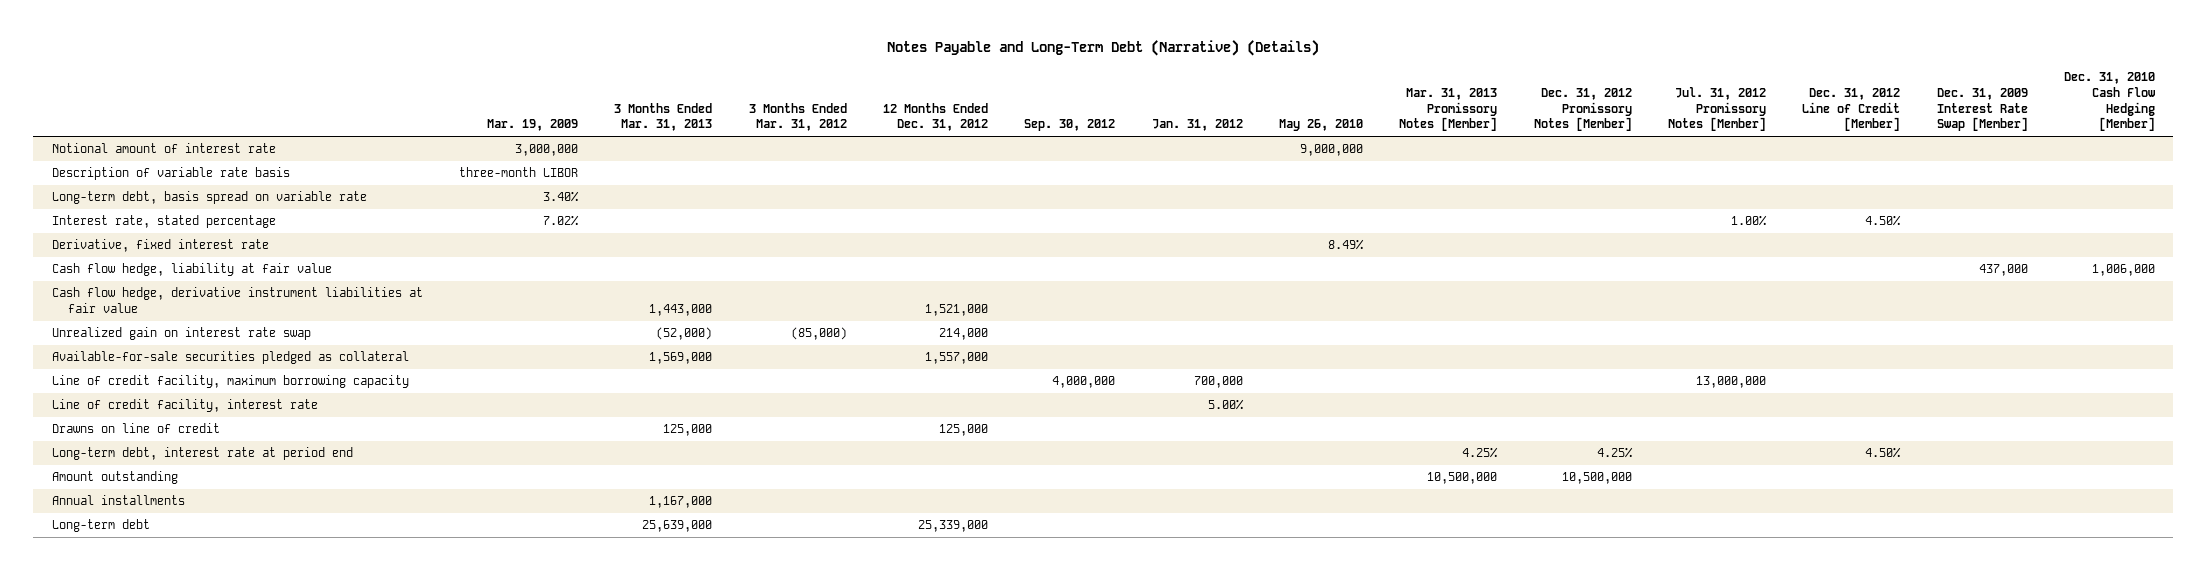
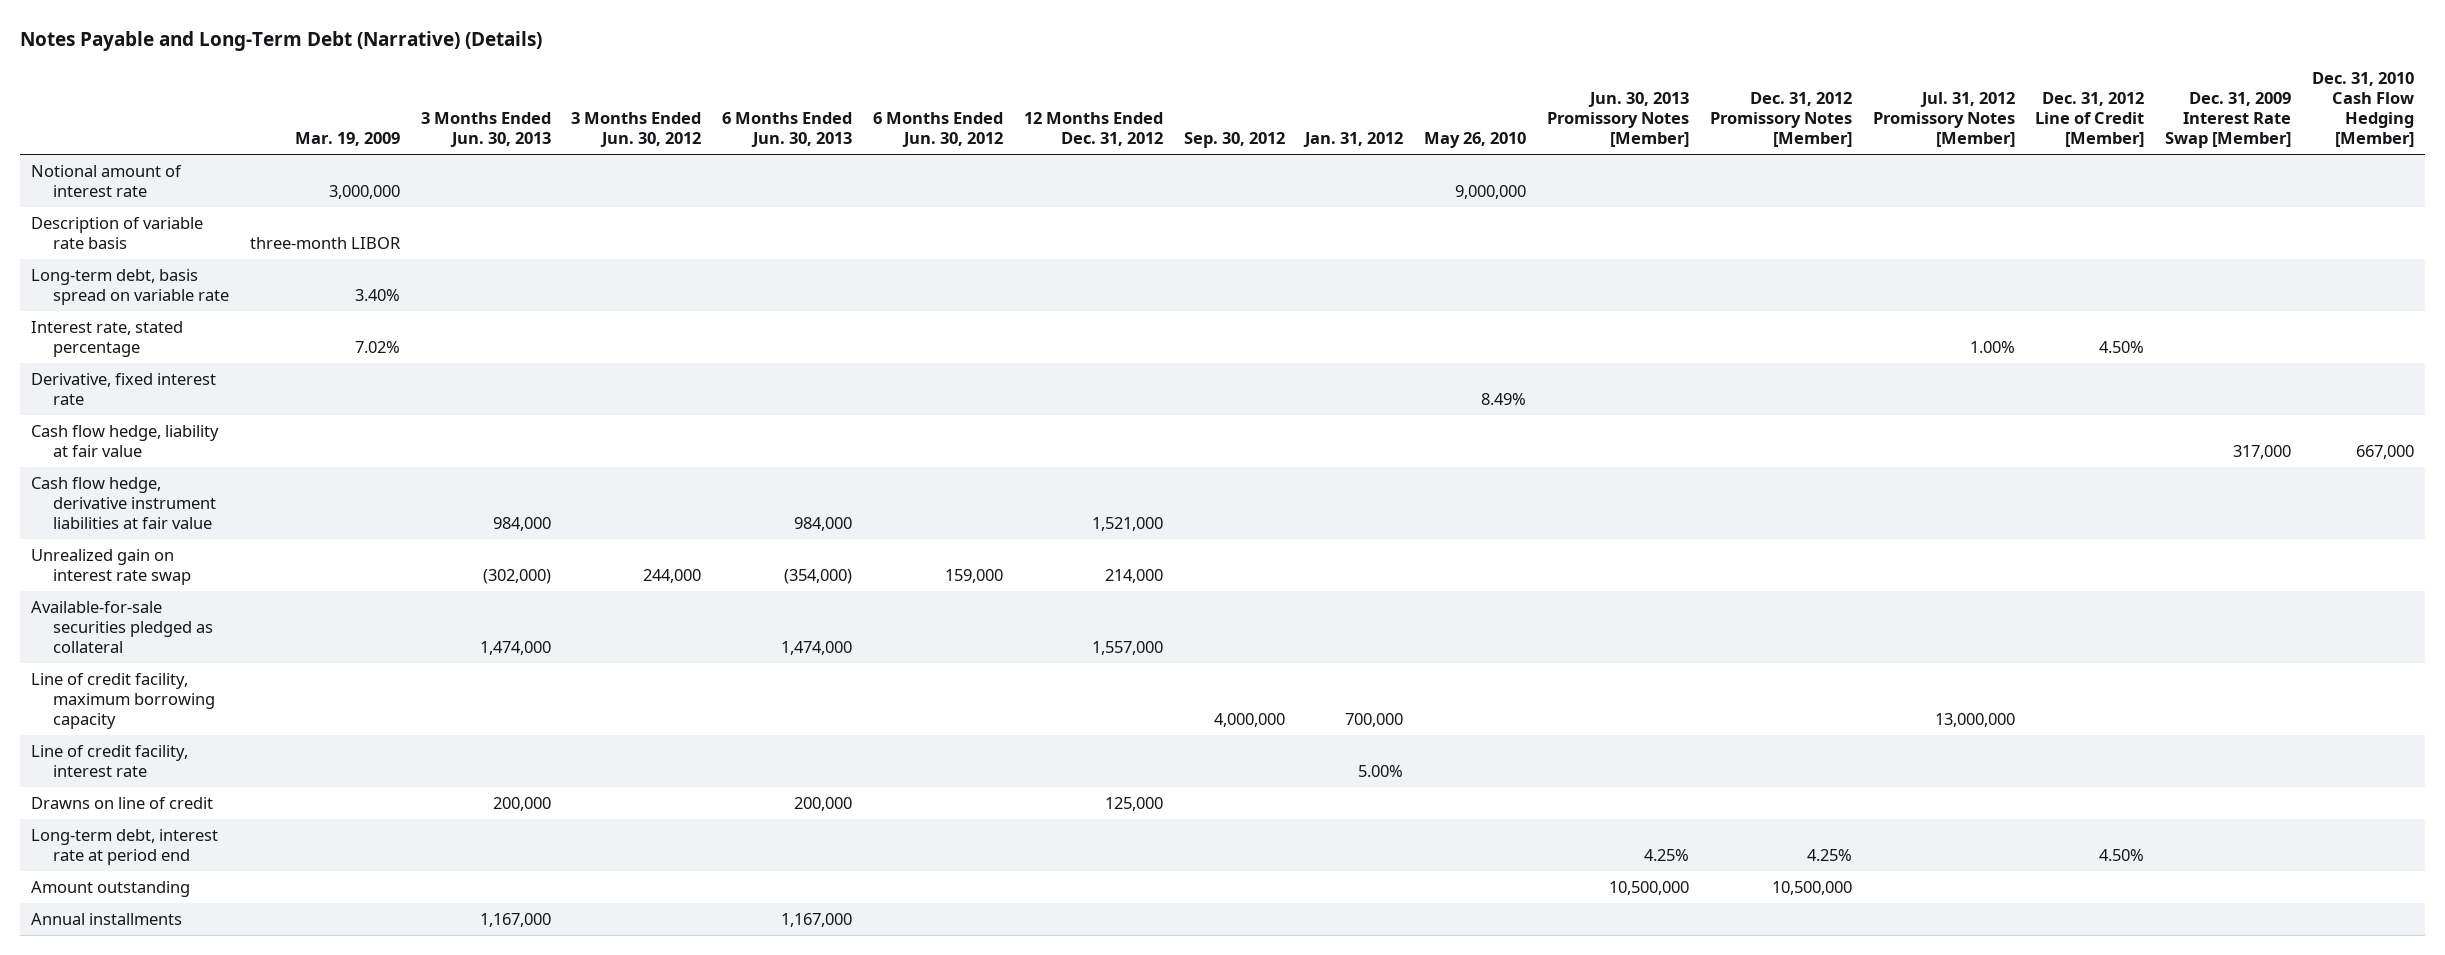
[614,102,713,132] 3 Months Ended Mar. 31, 2013 -> none
[748,102,847,132] 3 Months Ended Mar. 31, 2012 -> none
[1399,87,1498,132] Mar. 31, 2013 Promissory Notes [Member] -> none
none -> [420,111,551,147] 3 Months Ended Jun. 30, 2013
none -> [571,111,702,147] 3 Months Ended Jun. 30, 2012
none -> [722,111,853,147] 6 Months Ended Jun. 30, 2013
none -> [873,111,1004,147] 6 Months Ended Jun. 30, 2012
none -> [1547,92,1690,147] Jun. 30, 2013 Promissory Notes [Member]
[1978,264,2028,277] 437,000 -> [2233,444,2292,459] 317,000
[2091,264,2155,277] 1,006,000 -> [2356,444,2415,459] 667,000
[51,519,150,533] Long-term debt -> none

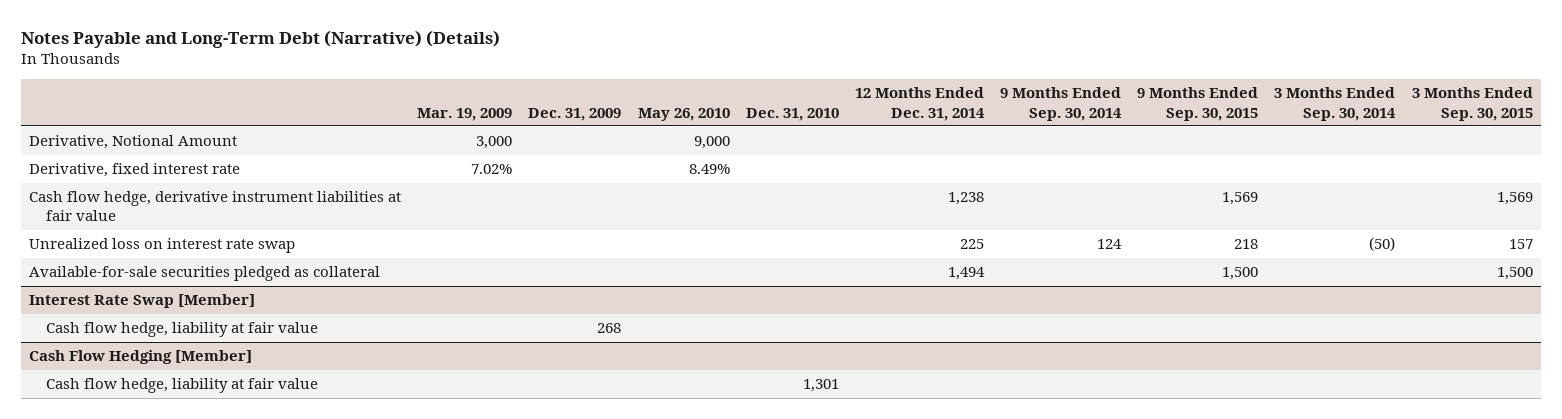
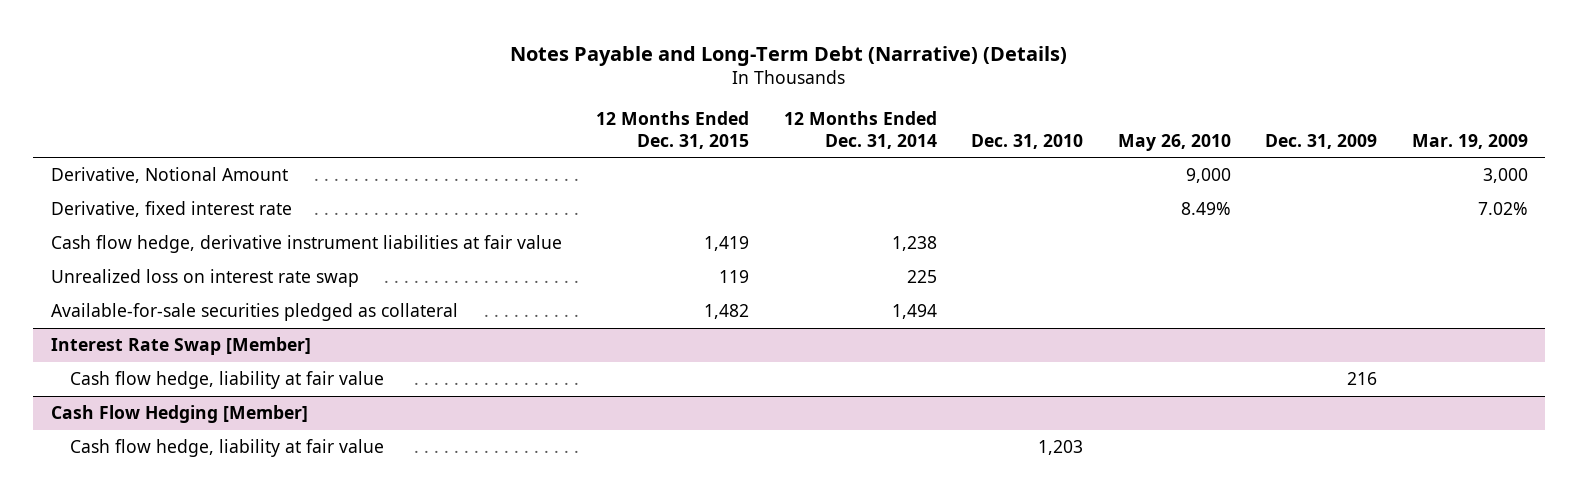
[1000,87,1123,121] 9 Months Ended Sep. 30, 2014 -> none
[1137,87,1259,121] 9 Months Ended Sep. 30, 2015 -> none
[1274,87,1397,121] 3 Months Ended Sep. 30, 2014 -> none
[1411,87,1533,121] 3 Months Ended Sep. 30, 2015 -> none
none -> [596,110,750,149] 12 Months Ended Dec. 31, 2015
[597,323,622,334] 268 -> [1347,372,1378,386] 216
[802,379,839,393] 1,301 -> [1038,440,1084,456] 1,203

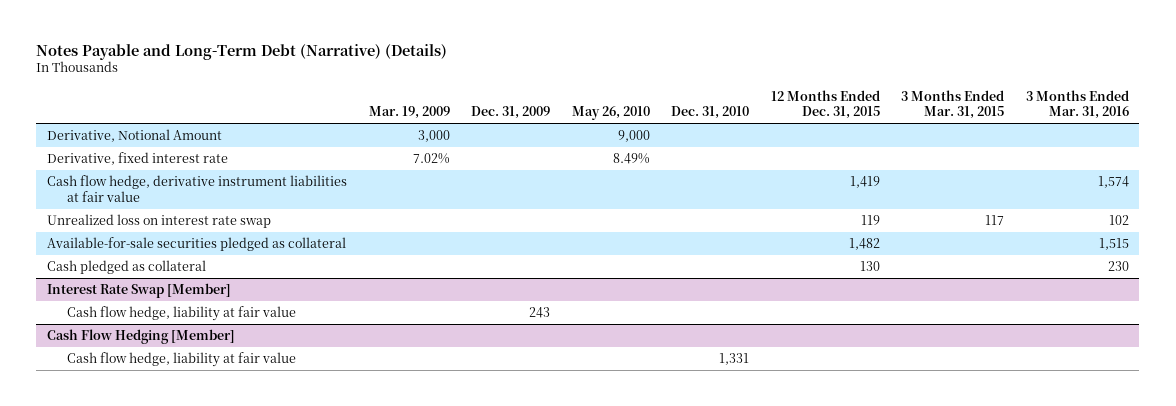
[783,110,937,149] 12 Months Ended Dec. 31, 2014 -> none
none -> [901,89,1005,120] 3 Months Ended Mar. 31, 2015
none -> [1025,89,1129,120] 3 Months Ended Mar. 31, 2016
none -> [47,260,207,275] Cash pledged as collateral
[1347,372,1378,386] 216 -> [529,307,551,319] 243
[1038,440,1084,456] 1,203 -> [719,353,750,366] 1,331

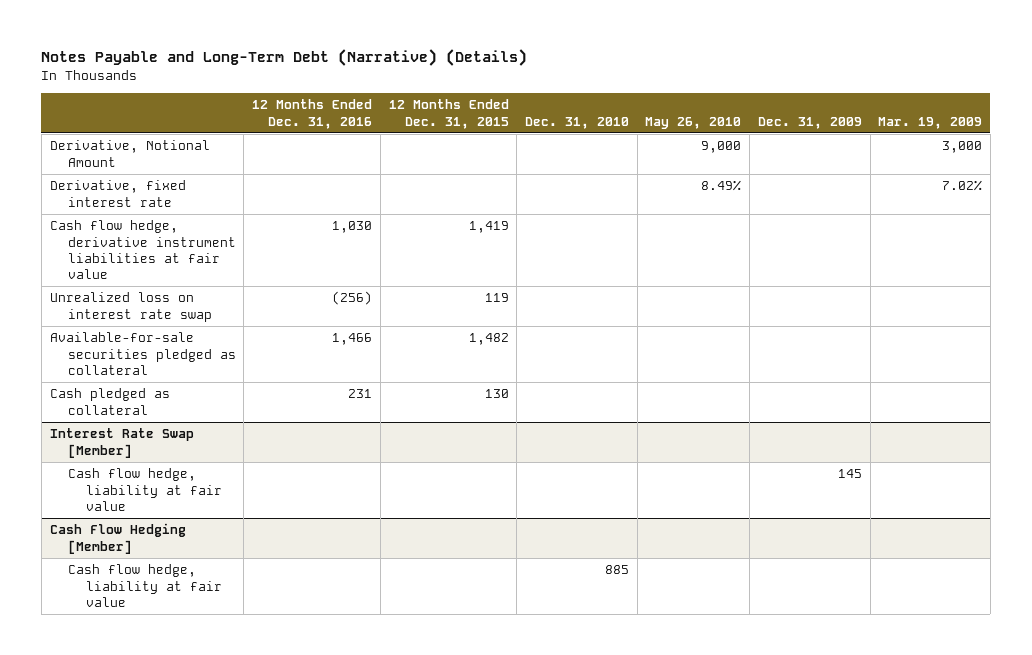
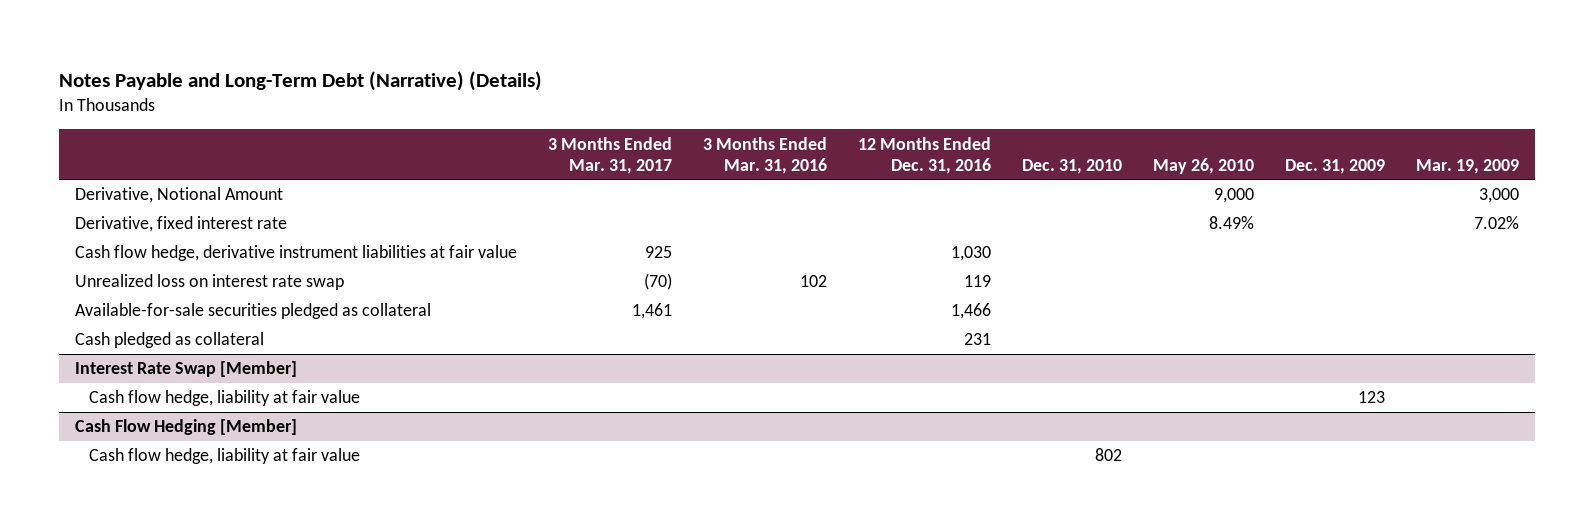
[388,99,509,129] 12 Months Ended Dec. 31, 2015 -> none
none -> [547,136,672,174] 3 Months Ended Mar. 31, 2017
none -> [702,136,827,174] 3 Months Ended Mar. 31, 2016
[332,291,373,306] (256) -> [964,275,992,288] 119
[837,469,862,479] 145 -> [1358,391,1386,404] 123
[605,565,630,575] 885 -> [1095,448,1123,462] 802

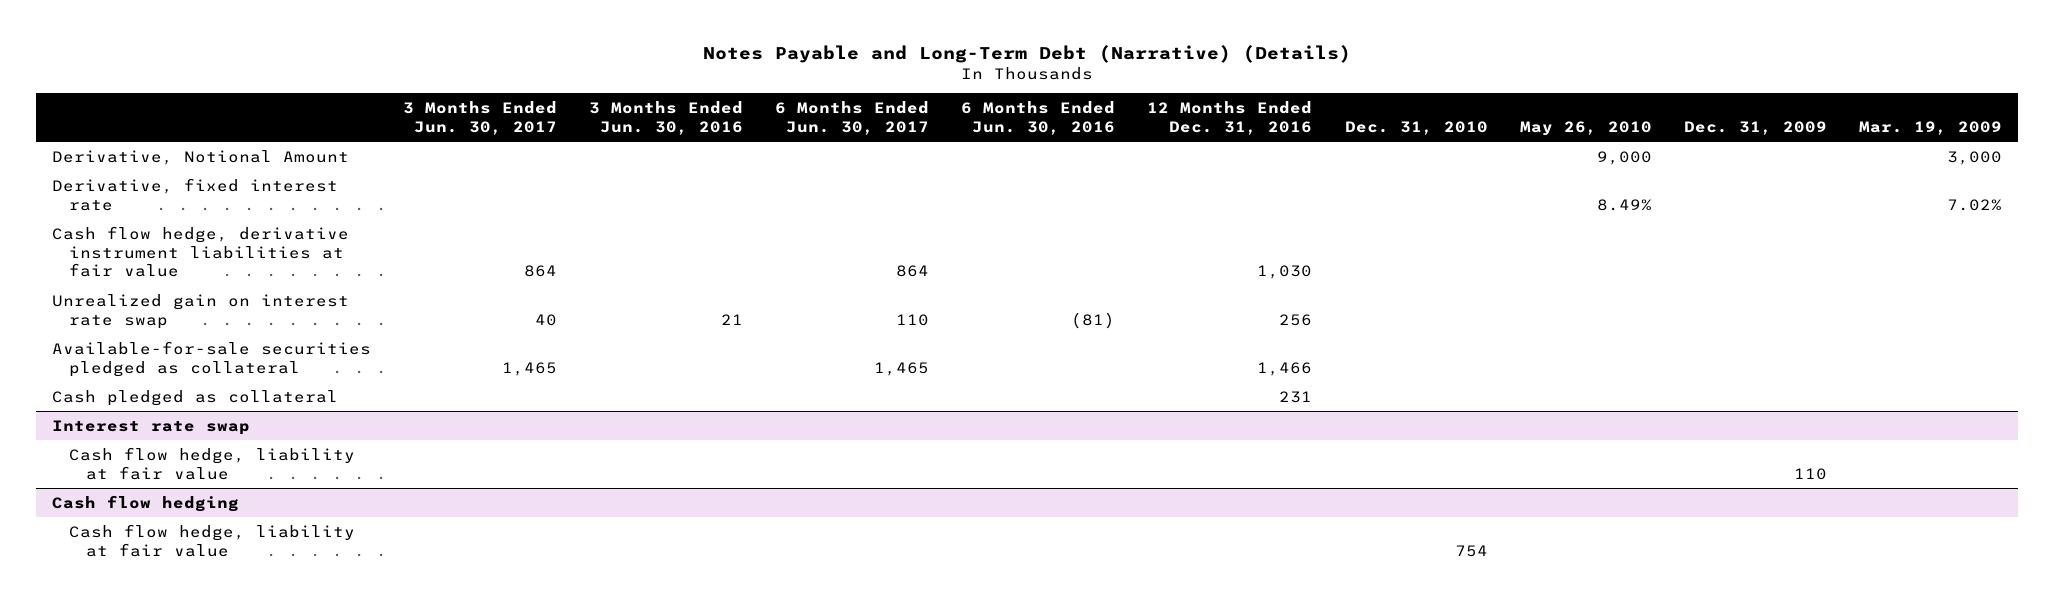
[547,136,672,174] 3 Months Ended Mar. 31, 2017 -> none
[702,136,827,174] 3 Months Ended Mar. 31, 2016 -> none
none -> [402,101,557,135] 3 Months Ended Jun. 30, 2017
none -> [588,101,743,135] 3 Months Ended Jun. 30, 2016
none -> [775,101,930,135] 6 Months Ended Jun. 30, 2017
none -> [961,101,1116,135] 6 Months Ended Jun. 30, 2016
[74,274,344,291] Unrealized loss on interest rate swap -> [51,293,349,329] Unrealized gain on interest rate swap
[964,275,992,288] 119 -> [1279,313,1313,326] 256
[74,361,297,378] Interest Rate Swap [Member] -> [51,419,250,435] Interest rate swap
[1358,391,1386,404] 123 -> [1793,467,1827,480] 110
[74,419,297,436] Cash Flow Hedging [Member] -> [51,494,239,512] Cash flow hedging
[1095,448,1123,462] 802 -> [1454,544,1488,557] 754

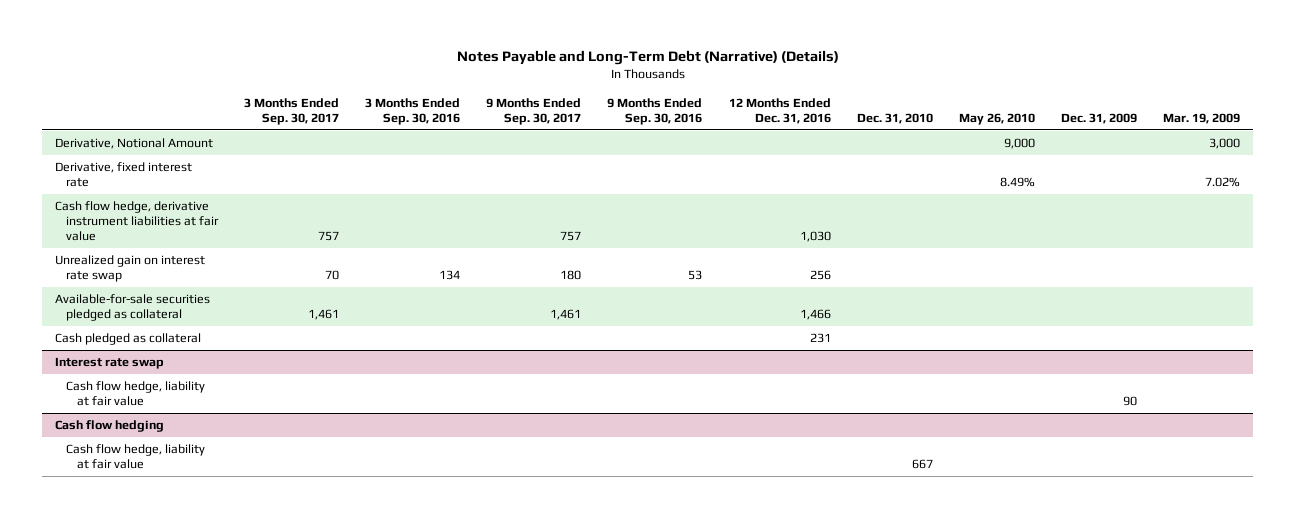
[402,101,557,135] 3 Months Ended Jun. 30, 2017 -> none
[588,101,743,135] 3 Months Ended Jun. 30, 2016 -> none
[775,101,930,135] 6 Months Ended Jun. 30, 2017 -> none
[961,101,1116,135] 6 Months Ended Jun. 30, 2016 -> none
none -> [243,98,339,125] 3 Months Ended Sep. 30, 2017
none -> [365,98,461,125] 3 Months Ended Sep. 30, 2016
none -> [486,98,582,125] 9 Months Ended Sep. 30, 2017
none -> [607,98,703,125] 9 Months Ended Sep. 30, 2016
[1793,467,1827,480] 110 -> [1123,396,1138,407] 90
[1454,544,1488,557] 754 -> [911,459,933,470] 667

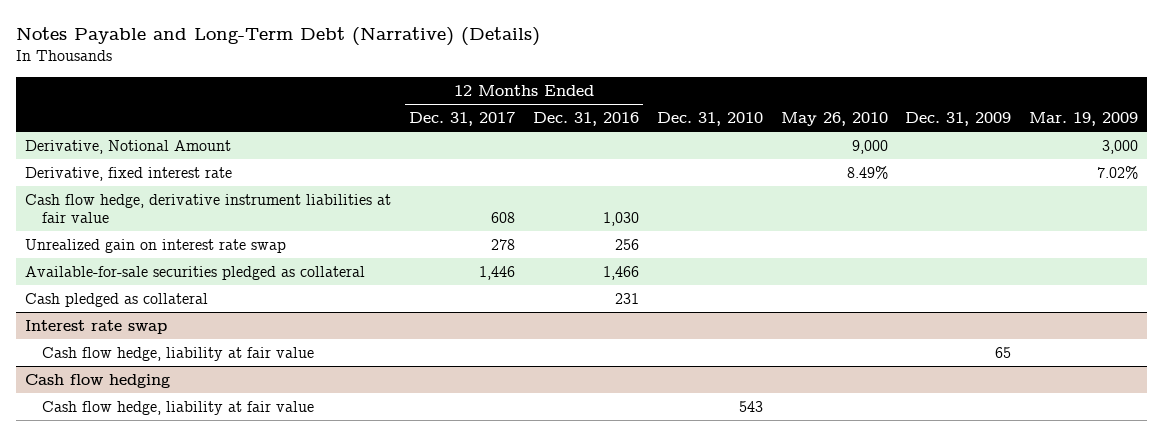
[243,98,339,125] 3 Months Ended Sep. 30, 2017 -> none
[365,98,461,125] 3 Months Ended Sep. 30, 2016 -> none
[486,98,582,125] 9 Months Ended Sep. 30, 2017 -> none
[607,98,703,125] 9 Months Ended Sep. 30, 2016 -> none
none -> [409,111,516,126] Dec. 31, 2017
[1123,396,1138,407] 90 -> [995,346,1012,358] 65
[911,459,933,470] 667 -> [738,400,763,412] 543

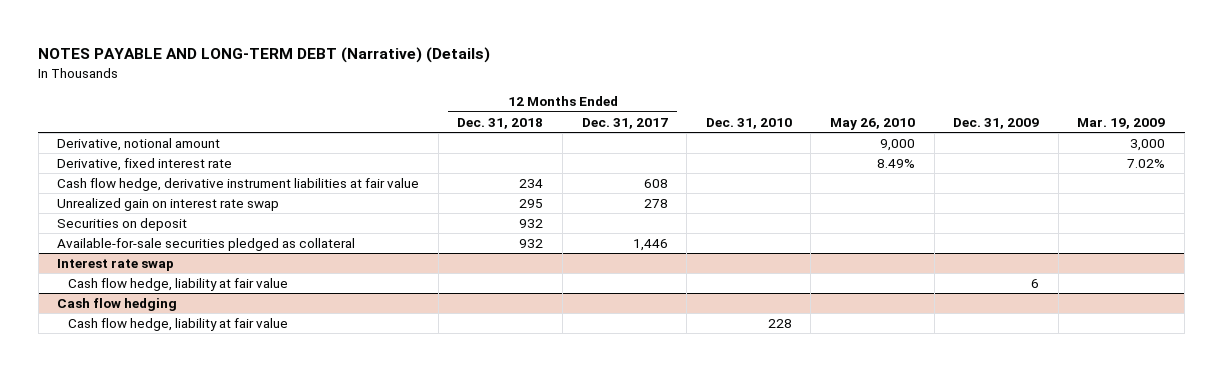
[16,27,541,47] Notes Payable and Long-Term Debt (Narrative) (Details) -> [38,47,491,64] NOTES PAYABLE AND LONG-TERM DEBT (Narrative) (Details)
[532,111,639,126] Dec. 31, 2016 -> none
none -> [457,117,544,129] Dec. 31, 2018
[25,139,232,154] Derivative, Notional Amount -> [57,138,221,152] Derivative, notional amount
none -> [57,218,188,232] Securities on deposit
[25,292,209,307] Cash pledged as collateral -> none
[995,346,1012,358] 65 -> [1031,279,1040,289] 6
[738,400,763,412] 543 -> [767,319,792,329] 228

